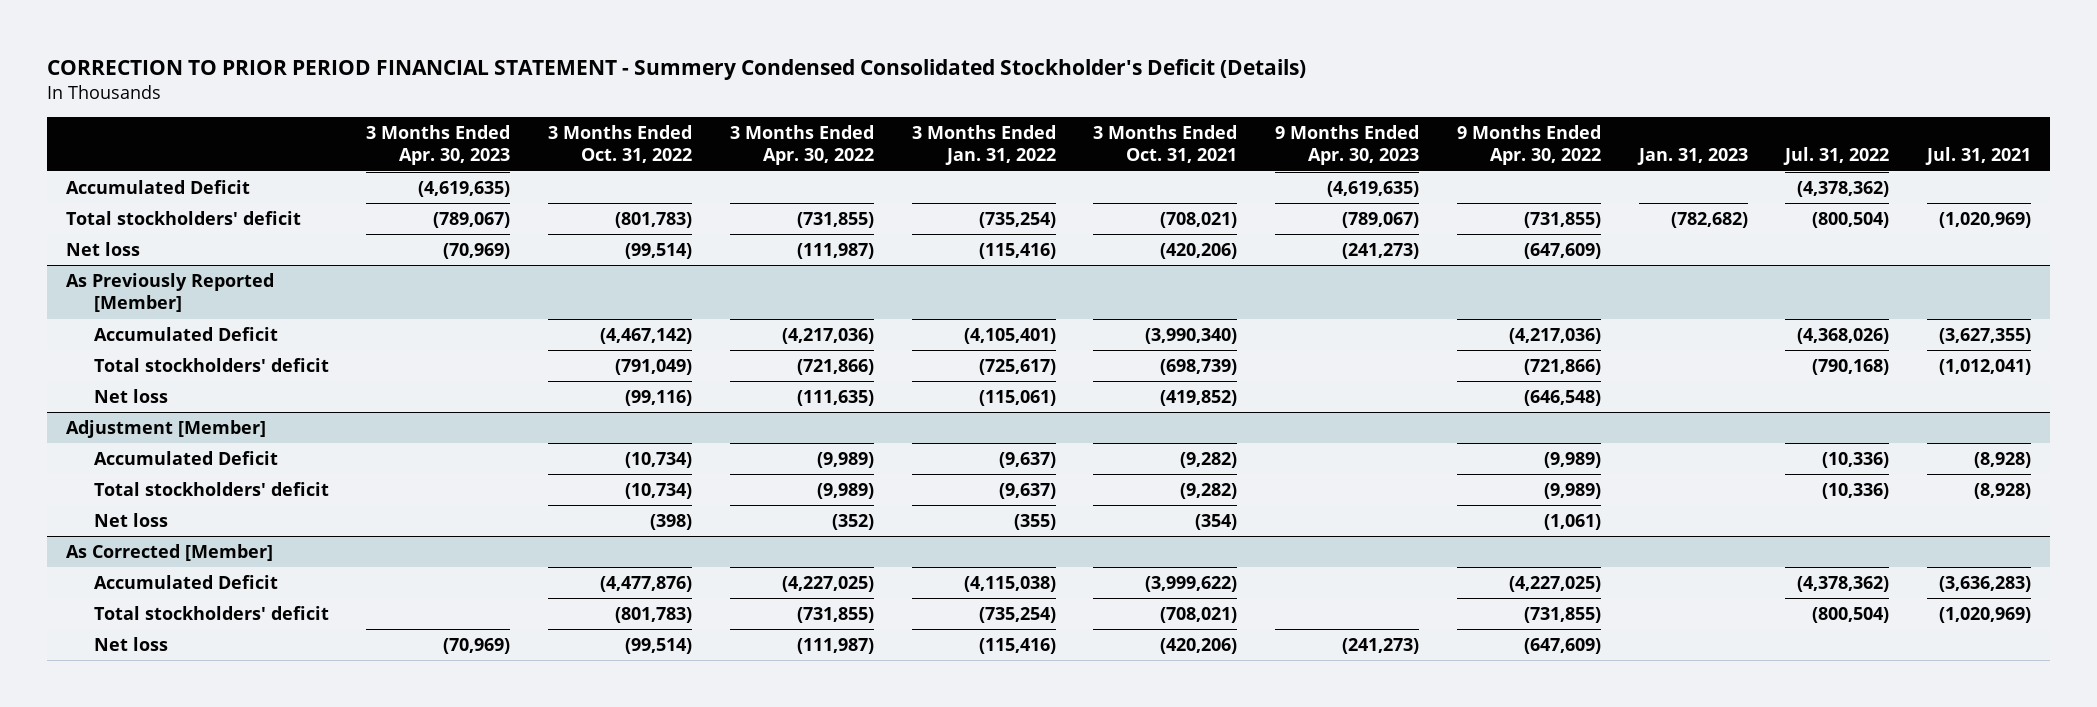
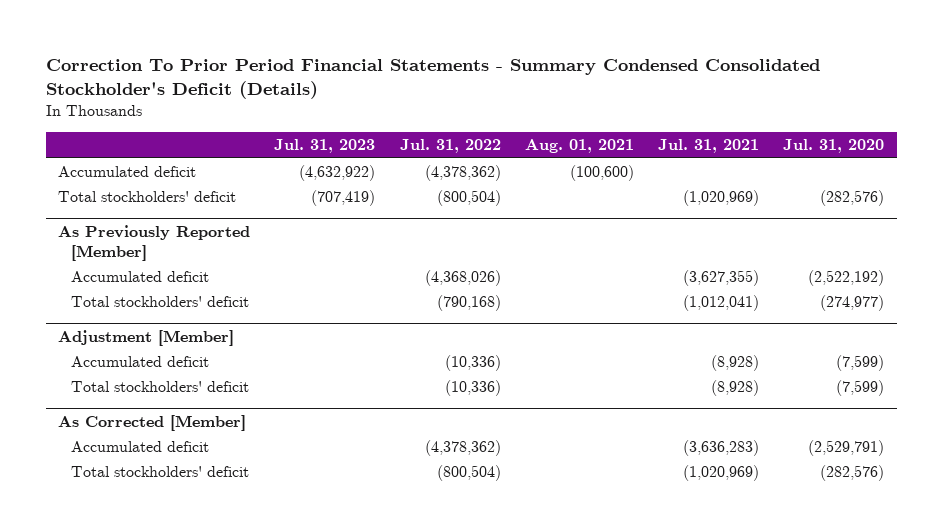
[47,59,1307,81] CORRECTION TO PRIOR PERIOD FINANCIAL STATEMENT - Summery Condensed Consolidated Stockholder's Deficit (Details) -> [46,58,821,100] Correction To Prior Period Financial Statements - Summary Condensed Consolidated Stockholder's Deficit (Details)
[366,124,511,166] 3 Months Ended Apr. 30, 2023 -> none
[548,124,693,164] 3 Months Ended Oct. 31, 2022 -> none
[729,124,874,166] 3 Months Ended Apr. 30, 2022 -> none
[911,124,1056,166] 3 Months Ended Jan. 31, 2022 -> none
[1093,124,1238,164] 3 Months Ended Oct. 31, 2021 -> none
[1275,124,1420,166] 9 Months Ended Apr. 30, 2023 -> none
[1456,124,1601,166] 9 Months Ended Apr. 30, 2022 -> none
[1636,148,1748,166] Jan. 31, 2023 -> none
none -> [274,139,376,154] Jul. 31, 2023
none -> [524,139,634,154] Aug. 01, 2021
none -> [783,139,885,154] Jul. 31, 2020
[66,179,251,194] Accumulated Deficit -> [58,166,197,178] Accumulated deficit
[66,241,141,256] Net loss -> none
[93,326,278,341] Accumulated Deficit -> [70,271,209,283] Accumulated deficit
[93,388,168,403] Net loss -> none
[93,450,278,465] Accumulated Deficit -> [70,356,209,368] Accumulated deficit
[93,512,168,527] Net loss -> none
[93,574,278,589] Accumulated Deficit -> [70,441,209,453] Accumulated deficit
[93,636,168,651] Net loss -> none

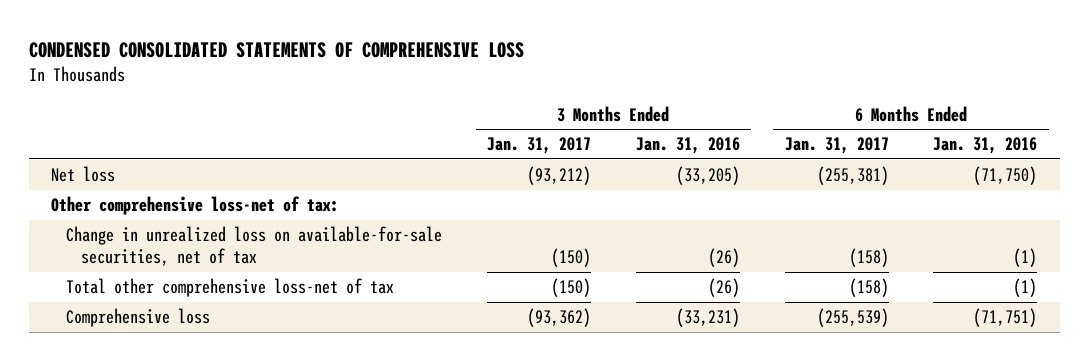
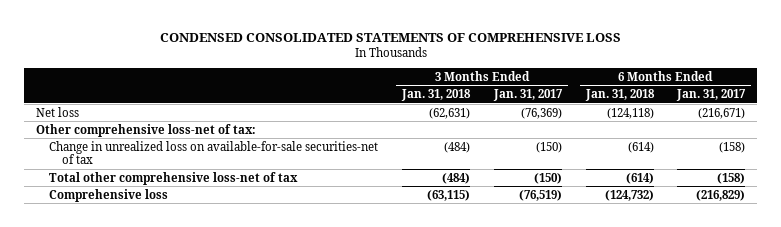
[635,137,740,155] Jan. 31, 2016 -> none
[933,137,1038,155] Jan. 31, 2016 -> none
none -> [400,89,471,102] Jan. 31, 2018
none -> [584,89,655,102] Jan. 31, 2018
[526,166,591,186] (93,212) -> [520,107,562,119] (76,369)
[816,166,889,186] (255,381) -> [698,107,746,119] (216,671)
[65,226,442,267] Change in unrealized loss on available-for-sale securities, net of tax -> [48,140,378,165] Change in unrealized loss on available-for-sale securities-net of tax
[526,308,591,328] (93,362) -> [518,189,562,201] (76,519)
[816,308,889,328] (255,539) -> [696,189,746,201] (216,829)

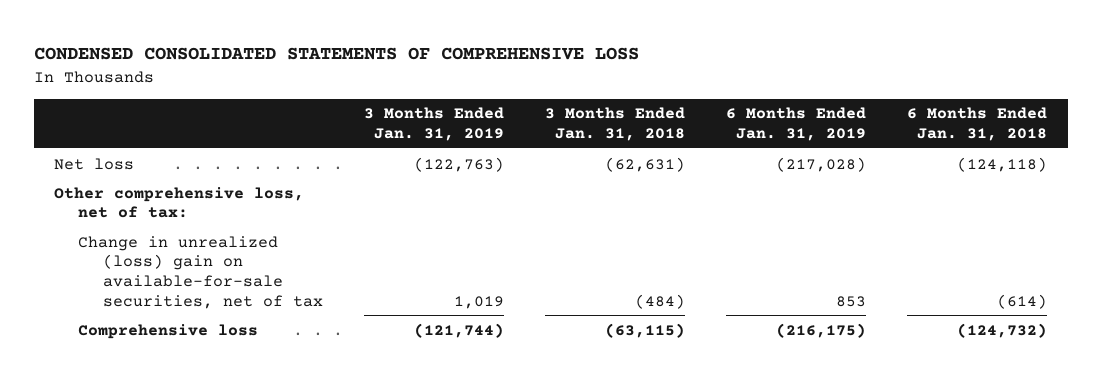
[492,89,563,102] Jan. 31, 2017 -> none
[676,89,747,102] Jan. 31, 2017 -> none
none -> [363,107,504,141] 3 Months Ended Jan. 31, 2019
none -> [726,107,867,141] 6 Months Ended Jan. 31, 2019
[48,171,298,185] Total other comprehensive loss-net of tax -> none
[35,123,256,137] Other comprehensive loss-net of tax: -> [54,186,305,219] Other comprehensive loss, net of tax:
[48,140,378,165] Change in unrealized loss on available-for-sale securities-net of tax -> [78,235,323,309] Change in unrealized (loss) gain on available-for-sale securities, net of tax

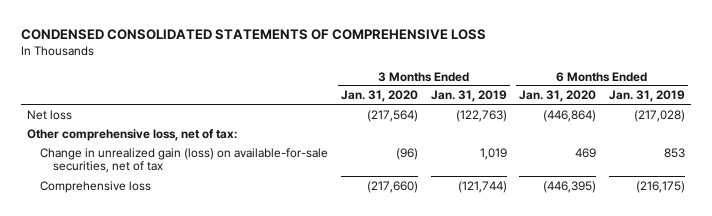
[545,107,686,141] 3 Months Ended Jan. 31, 2018 -> none
[907,107,1048,141] 6 Months Ended Jan. 31, 2018 -> none
none -> [340,90,418,103] Jan. 31, 2020
none -> [519,90,597,103] Jan. 31, 2020
[78,235,323,309] Change in unrealized (loss) gain on available-for-sale securities, net of tax -> [40,147,329,174] Change in unrealized gain (loss) on available-for-sale securities, net of tax

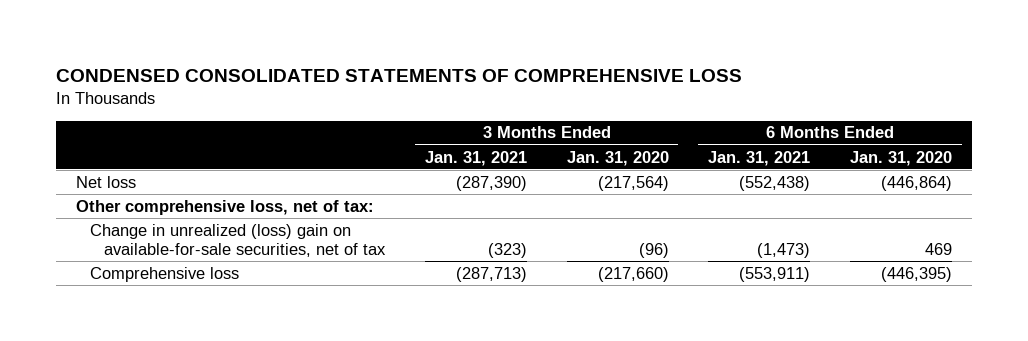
[430,90,507,103] Jan. 31, 2019 -> none
[608,90,685,103] Jan. 31, 2019 -> none
none -> [424,150,527,166] Jan. 31, 2021
none -> [708,150,811,166] Jan. 31, 2021
[40,147,329,174] Change in unrealized gain (loss) on available-for-sale securities, net of tax -> [90,223,387,257] Change in unrealized (loss) gain on available-for-sale securities, net of tax

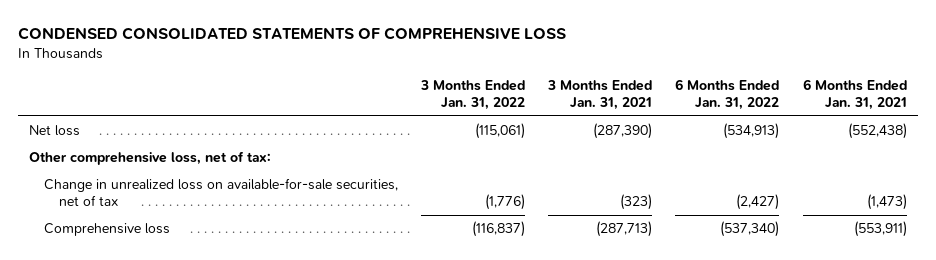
[566,150,669,166] Jan. 31, 2020 -> none
[849,150,952,166] Jan. 31, 2020 -> none
none -> [420,80,526,111] 3 Months Ended Jan. 31, 2022
none -> [675,79,780,111] 6 Months Ended Jan. 31, 2022
[90,223,387,257] Change in unrealized (loss) gain on available-for-sale securities, net of tax -> [44,178,399,206] Change in unrealized loss on available-for-sale securities, net of tax

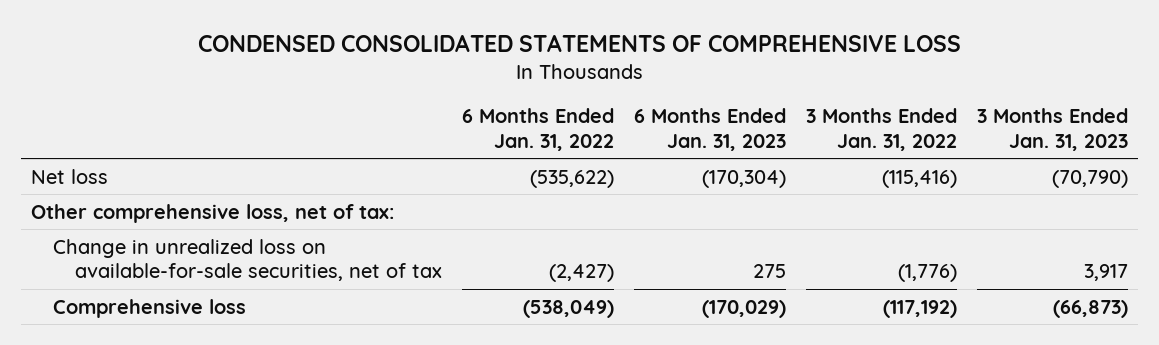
[547,80,653,111] 3 Months Ended Jan. 31, 2021 -> none
[802,79,907,111] 6 Months Ended Jan. 31, 2021 -> none
none -> [633,108,786,151] 6 Months Ended Jan. 31, 2023
none -> [976,108,1128,151] 3 Months Ended Jan. 31, 2023
[475,123,526,140] (115,061) -> [881,169,957,188] (115,416)
[723,123,780,140] (534,913) -> [529,169,614,188] (535,622)
[472,221,526,238] (116,837) -> [882,299,957,318] (117,192)
[720,221,780,238] (537,340) -> [522,299,614,318] (538,049)

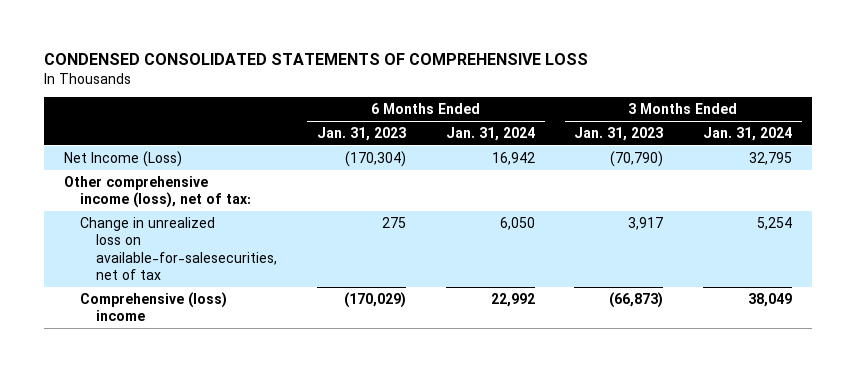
[461,108,614,151] 6 Months Ended Jan. 31, 2022 -> none
[805,108,957,151] 3 Months Ended Jan. 31, 2022 -> none
none -> [445,126,535,141] Jan. 31, 2024
none -> [703,126,793,141] Jan. 31, 2024
[31,168,109,184] Net loss -> [63,150,182,167] Net Income (Loss)
[31,203,395,223] Other comprehensive loss, net of tax: -> [63,175,251,209] Other comprehensive income (loss), net of tax:
[52,238,442,282] Change in unrealized loss on available-for-sale securities, net of tax -> [79,216,278,281] Change in unrealized loss on available-for-salesecurities, net of tax
[52,298,246,318] Comprehensive loss -> [79,291,227,322] Comprehensive (loss) income

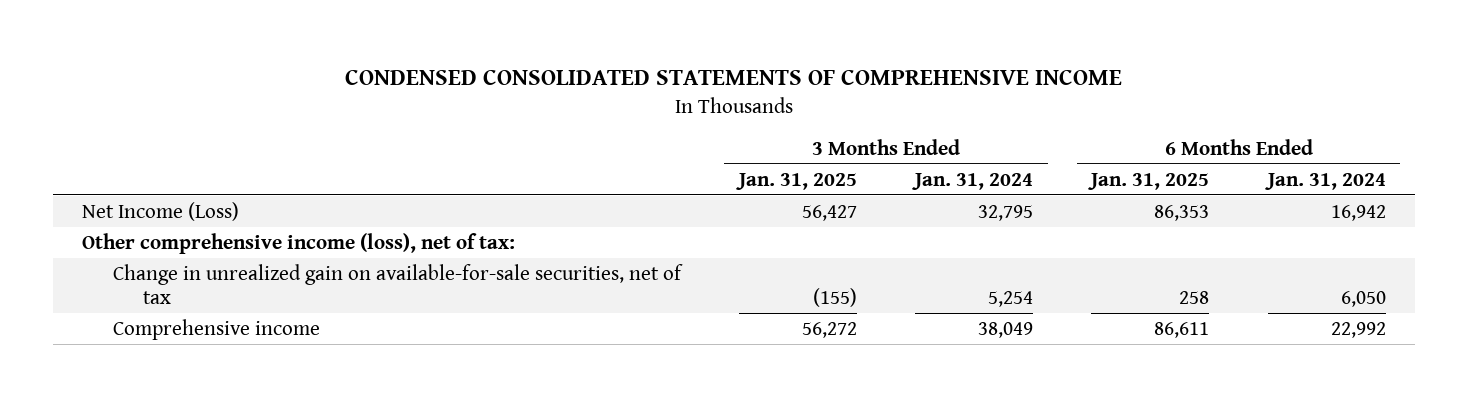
[43,53,588,66] CONDENSED CONSOLIDATED STATEMENTS OF COMPREHENSIVE LOSS -> [344,69,1122,85] CONDENSED CONSOLIDATED STATEMENTS OF COMPREHENSIVE INCOME
[316,126,406,141] Jan. 31, 2023 -> none
[574,126,664,141] Jan. 31, 2023 -> none
none -> [735,172,857,190] Jan. 31, 2025
none -> [1088,172,1210,190] Jan. 31, 2025
[79,216,278,281] Change in unrealized loss on available-for-salesecurities, net of tax -> [112,263,683,305] Change in unrealized gain on available-for-sale securities, net of tax
[79,291,227,322] Comprehensive (loss) income -> [112,318,320,340] Comprehensive income

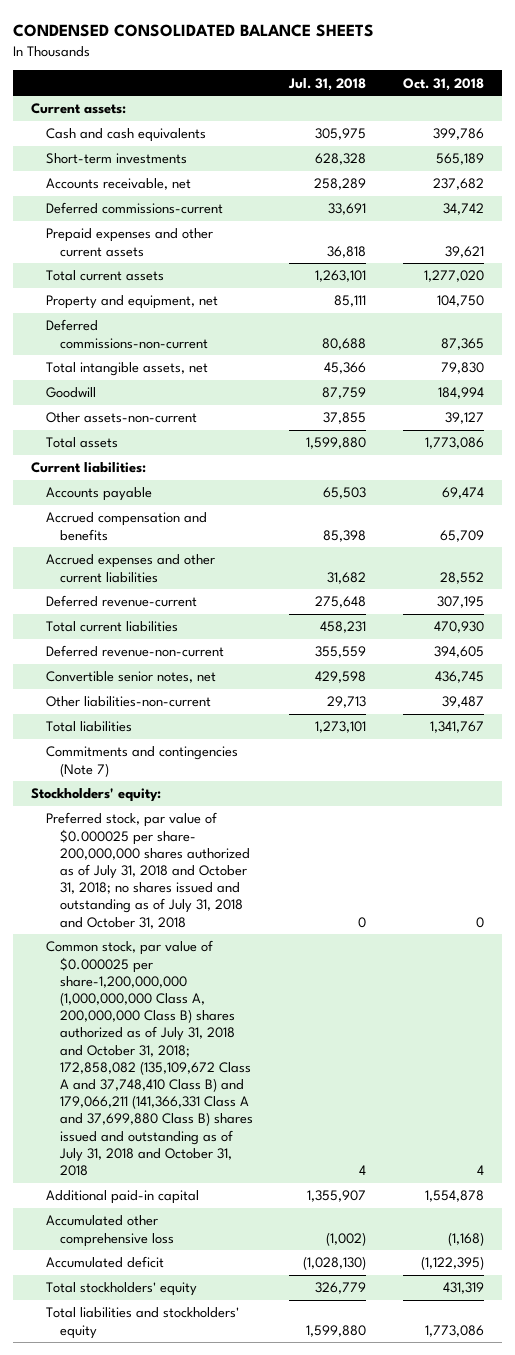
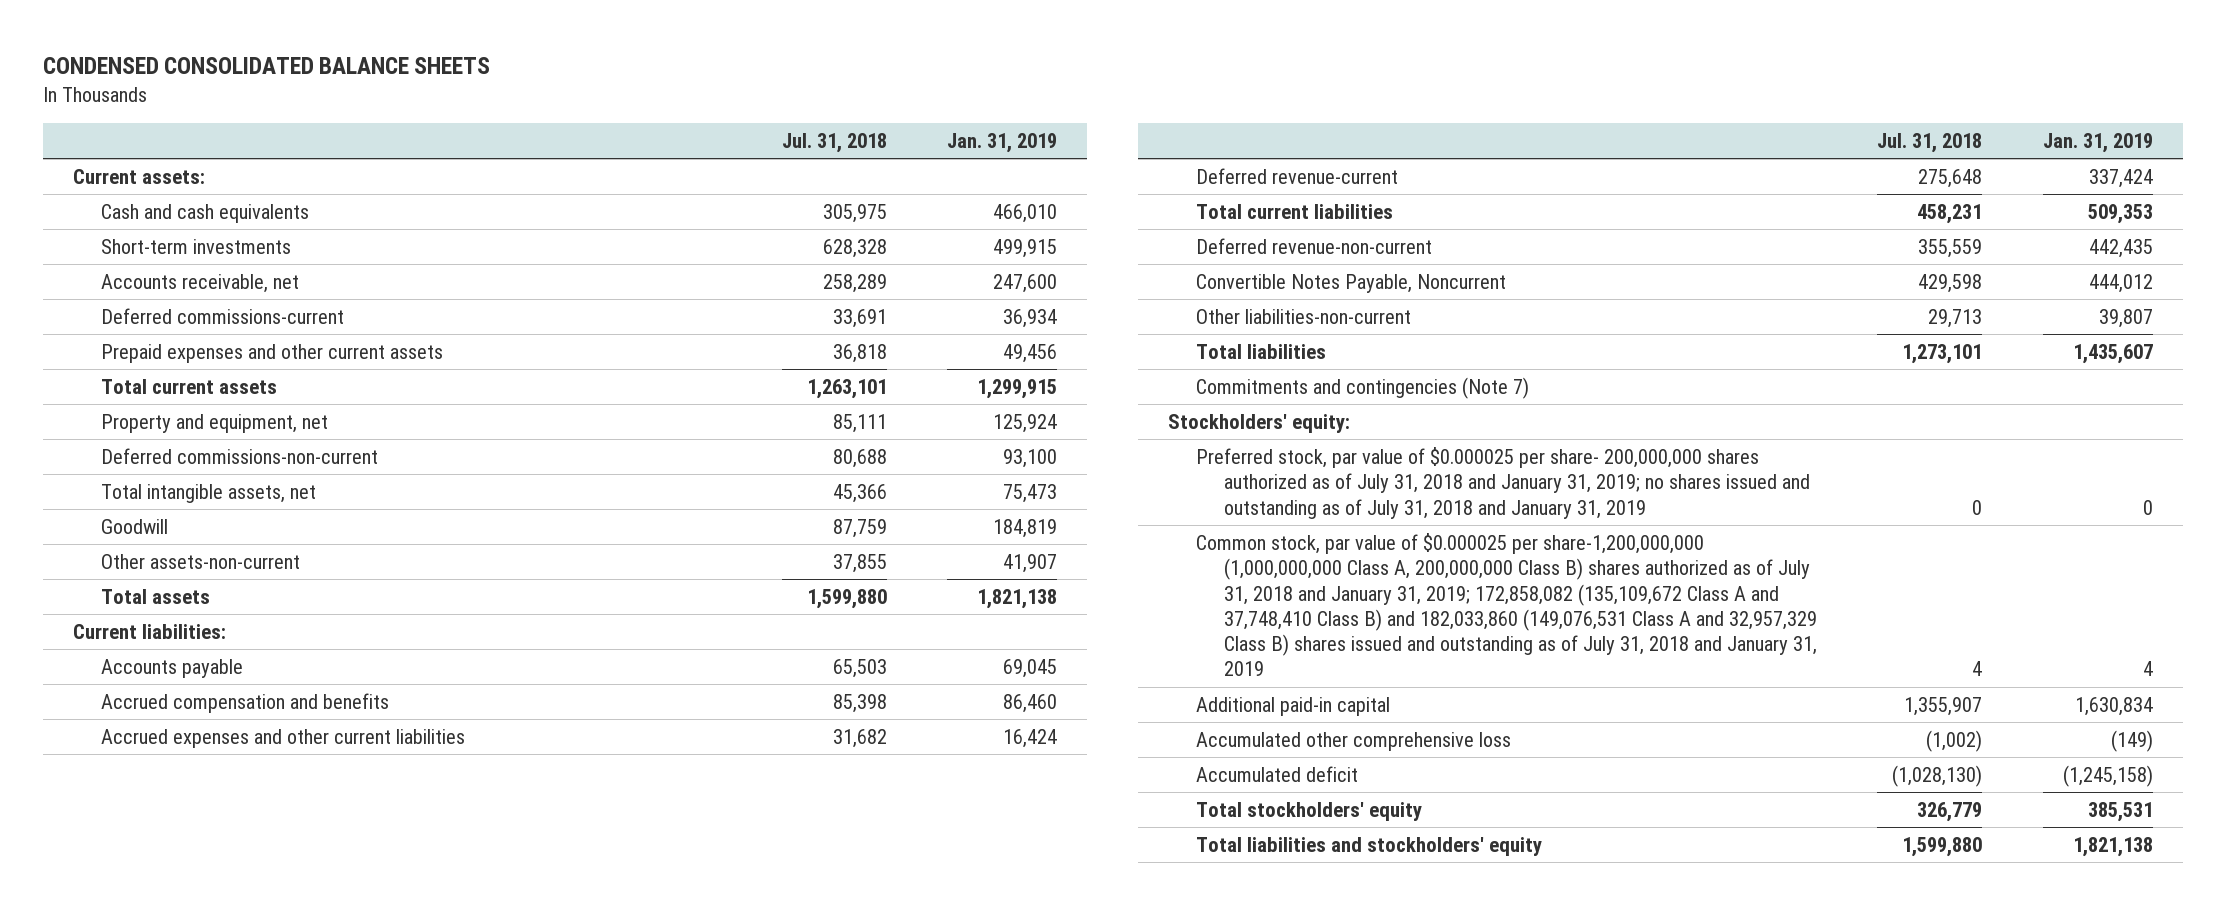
[403,77,485,91] Oct. 31, 2018 -> none
none -> [946,132,1057,153] Jan. 31, 2019
[45,671,216,684] Convertible senior notes, net -> [1196,274,1507,294] Convertible Notes Payable, Noncurrent
[45,812,250,929] Preferred stock, par value of $0.000025 per share- 200,000,000 shares authorized as of July 31, 2018 and October 31, 2018; no shares issued and outstanding as of July 31, 2018 and October 31, 2018 -> [1196,447,1811,519] Preferred stock, par value of $0.000025 per share- 200,000,000 shares authorized as of July 31, 2018 and January 31, 2019; no shares issued and outstanding as of July 31, 2018 and January 31, 2019
[45,940,253,1177] Common stock, par value of $0.000025 per share-1,200,000,000 (1,000,000,000 Class A, 200,000,000 Class B) shares authorized as of July 31, 2018 and October 31, 2018; 172,858,082 (135,109,672 Class A and 37,748,410 Class B) and 179,066,211 (141,366,331 Class A and 37,699,880 Class B) shares issued and outstanding as of July 31, 2018 and October 31, 2018 -> [1196,533,1818,677] Common stock, par value of $0.000025 per share-1,200,000,000 (1,000,000,000 Class A, 200,000,000 Class B) shares authorized as of July 31, 2018 and January 31, 2019; 172,858,082 (135,109,672 Class A and 37,748,410 Class B) and 182,033,860 (149,076,531 Class A and 32,957,329 Class B) shares issued and outstanding as of July 31, 2018 and January 31, 2019

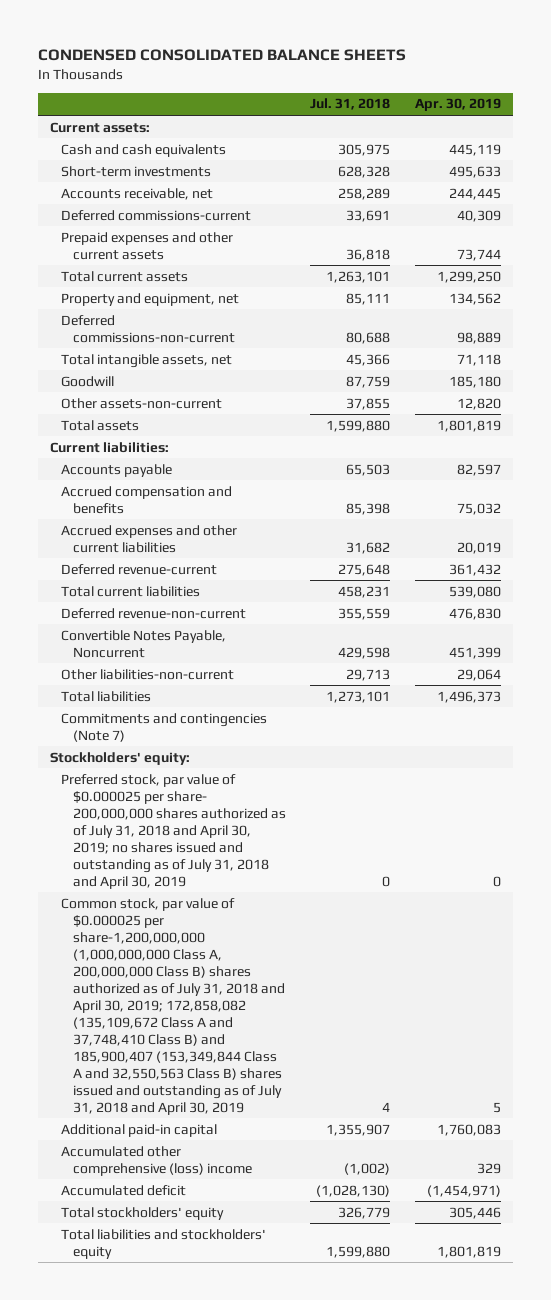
[946,132,1057,153] Jan. 31, 2019 -> none
none -> [414,98,501,112] Apr. 30, 2019
[1196,447,1811,519] Preferred stock, par value of $0.000025 per share- 200,000,000 shares authorized as of July 31, 2018 and January 31, 2019; no shares issued and outstanding as of July 31, 2018 and January 31, 2019 -> [61,773,286,889] Preferred stock, par value of $0.000025 per share- 200,000,000 shares authorized as of July 31, 2018 and April 30, 2019; no shares issued and outstanding as of July 31, 2018 and April 30, 2019
[1196,533,1818,677] Common stock, par value of $0.000025 per share-1,200,000,000 (1,000,000,000 Class A, 200,000,000 Class B) shares authorized as of July 31, 2018 and January 31, 2019; 172,858,082 (135,109,672 Class A and 37,748,410 Class B) and 182,033,860 (149,076,531 Class A and 32,957,329 Class B) shares issued and outstanding as of July 31, 2018 and January 31, 2019 -> [61,897,285,1115] Common stock, par value of $0.000025 per share-1,200,000,000 (1,000,000,000 Class A, 200,000,000 Class B) shares authorized as of July 31, 2018 and April 30, 2019; 172,858,082 (135,109,672 Class A and 37,748,410 Class B) and 185,900,407 (153,349,844 Class A and 32,550,563 Class B) shares issued and outstanding as of July 31, 2018 and April 30, 2019
[1196,732,1512,752] Accumulated other comprehensive loss -> [61,1145,252,1176] Accumulated other comprehensive (loss) income

